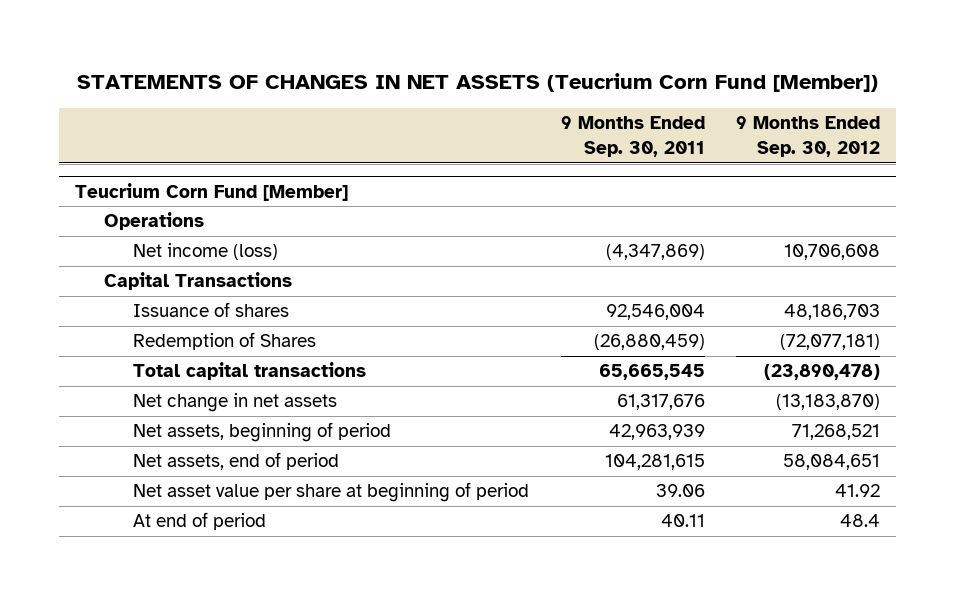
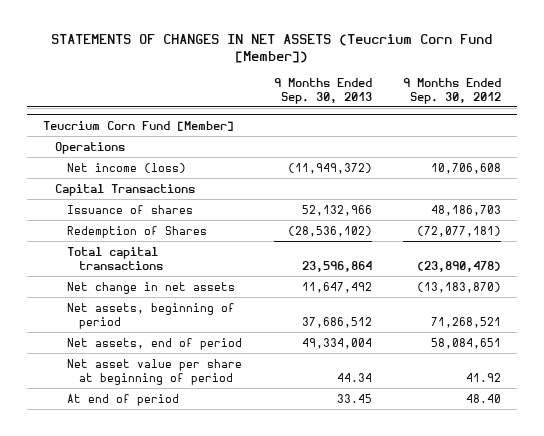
[560,116,705,158] 9 Months Ended Sep. 30, 2011 -> none
none -> [273,77,372,104] 9 Months Ended Sep. 30, 2013
[840,514,881,528] 48.4 -> [466,393,502,403] 48.40

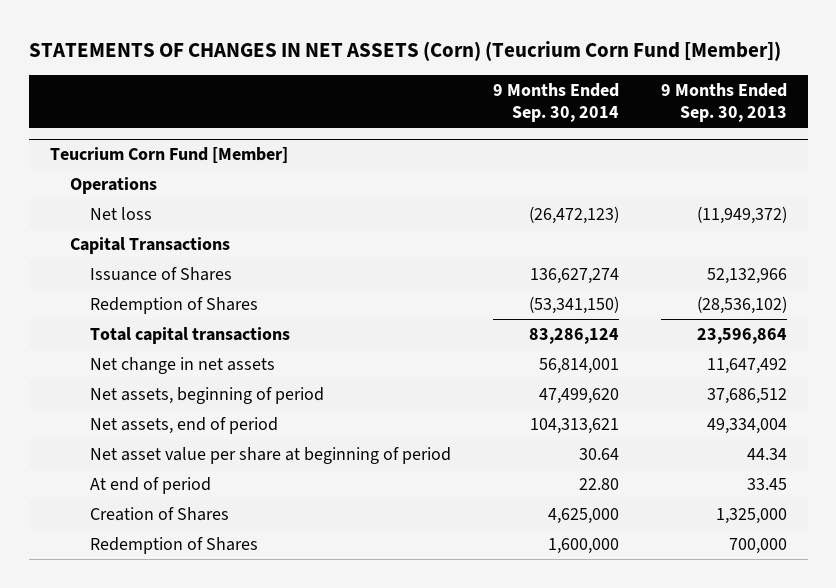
[51,34,493,64] STATEMENTS OF CHANGES IN NET ASSETS (Teucrium Corn Fund [Member]) -> [28,40,781,61] STATEMENTS OF CHANGES IN NET ASSETS (Corn) (Teucrium Corn Fund [Member])
[403,77,502,104] 9 Months Ended Sep. 30, 2012 -> none
none -> [492,82,619,123] 9 Months Ended Sep. 30, 2014
[66,162,186,173] Net income (loss) -> [89,206,152,220] Net loss
[66,204,193,214] Issuance of shares -> [89,266,232,281] Issuance of Shares
none -> [89,506,229,521] Creation of Shares
none -> [89,536,258,554] Redemption of Shares

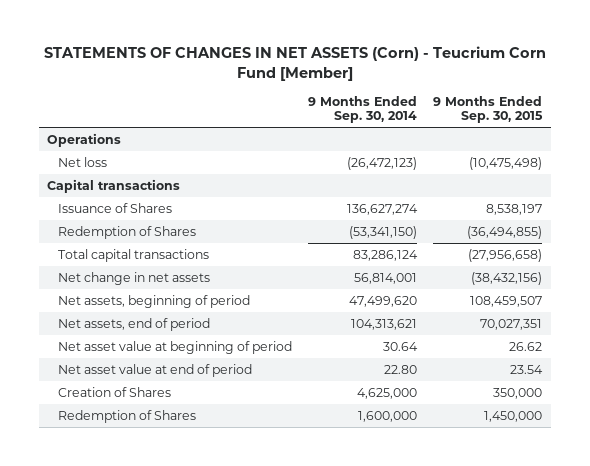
[28,40,781,61] STATEMENTS OF CHANGES IN NET ASSETS (Corn) (Teucrium Corn Fund [Member]) -> [43,46,546,81] STATEMENTS OF CHANGES IN NET ASSETS (Corn) - Teucrium Corn Fund [Member]
[660,82,787,123] 9 Months Ended Sep. 30, 2013 -> none
none -> [433,95,544,124] 9 Months Ended Sep. 30, 2015
[49,147,288,164] Teucrium Corn Fund [Member] -> none
[69,236,230,254] Capital Transactions -> [47,178,181,193] Capital transactions
[89,446,451,464] Net asset value per share at beginning of period -> [57,340,292,354] Net asset value at beginning of period
[89,476,211,494] At end of period -> [57,363,252,377] Net asset value at end of period

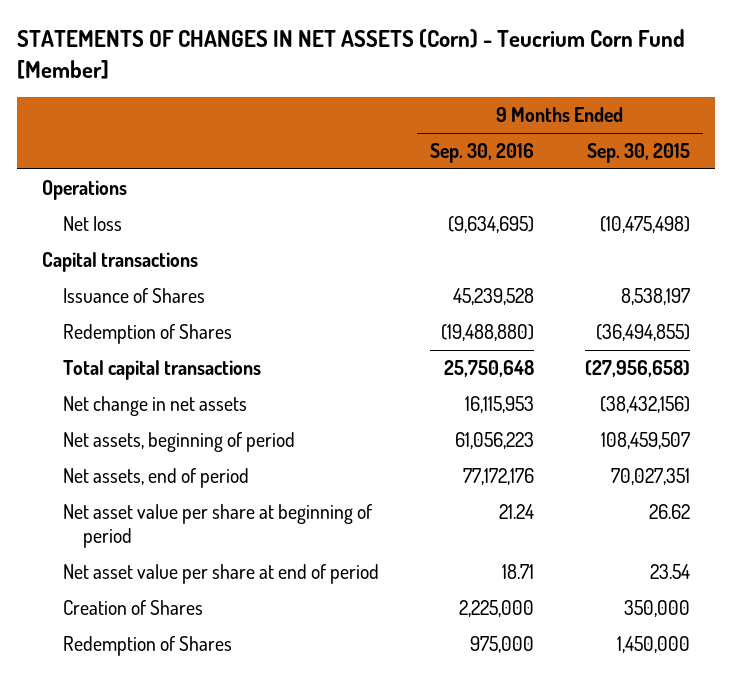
[308,95,418,124] 9 Months Ended Sep. 30, 2014 -> none
none -> [429,143,534,164] Sep. 30, 2016
[57,340,292,354] Net asset value at beginning of period -> [62,504,372,549] Net asset value per share at beginning of period
[57,363,252,377] Net asset value at end of period -> [62,564,379,585] Net asset value per share at end of period

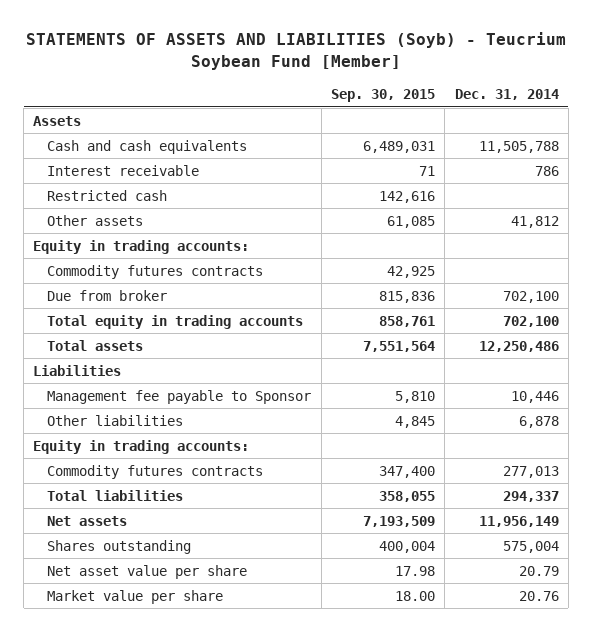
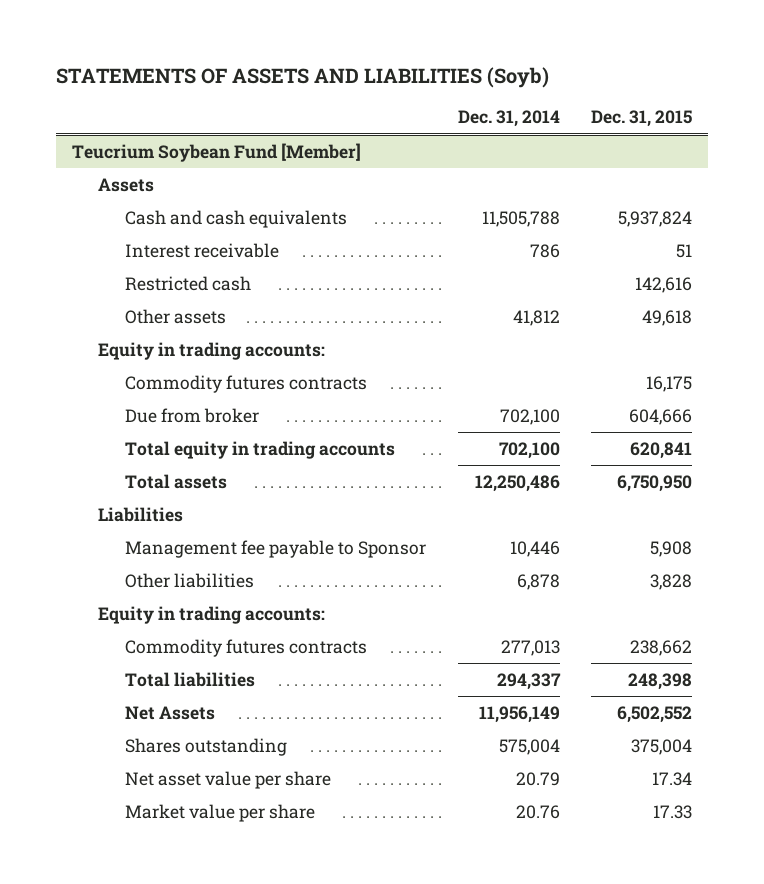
[26,32,567,71] STATEMENTS OF ASSETS AND LIABILITIES (Soyb) - Teucrium Soybean Fund [Member] -> [56,67,550,89] STATEMENTS OF ASSETS AND LIABILITIES (Soyb)
[331,89,436,103] Sep. 30, 2015 -> none
none -> [591,110,693,128] Dec. 31, 2015
none -> [72,142,362,162] Teucrium Soybean Fund [Member]
[47,515,128,526] Net assets -> [124,705,215,720] Net Assets

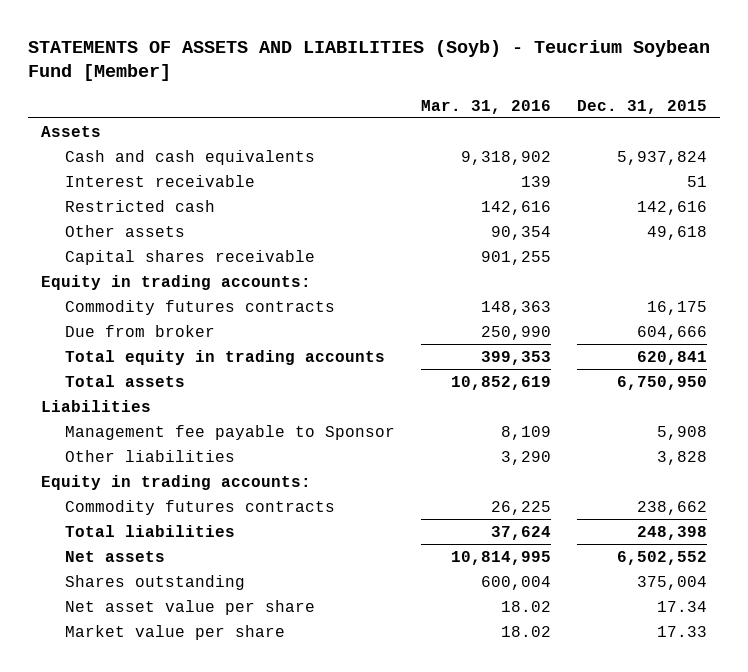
[56,67,550,89] STATEMENTS OF ASSETS AND LIABILITIES (Soyb) -> [28,39,711,82] STATEMENTS OF ASSETS AND LIABILITIES (Soyb) - Teucrium Soybean Fund [Member]
[457,110,560,128] Dec. 31, 2014 -> none
none -> [420,99,551,114] Mar. 31, 2016
[72,142,362,162] Teucrium Soybean Fund [Member] -> none
none -> [64,249,315,265] Capital shares receivable
[124,705,215,720] Net Assets -> [64,550,165,562] Net assets

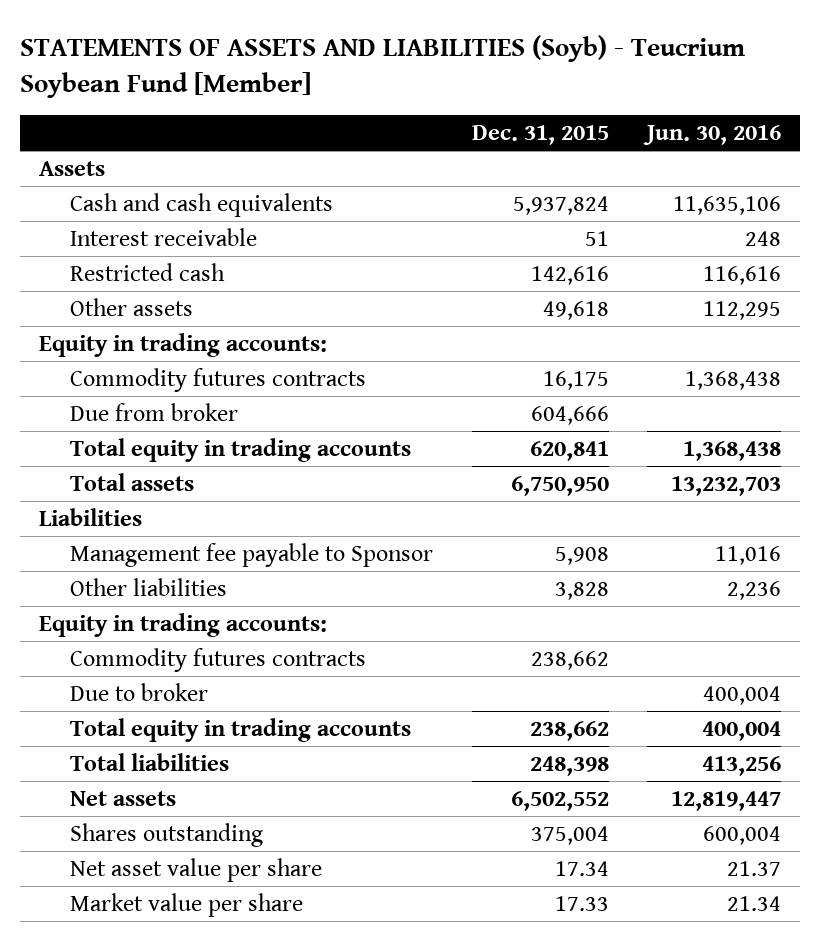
[420,99,551,114] Mar. 31, 2016 -> none
none -> [642,124,781,145] Jun. 30, 2016
[64,249,315,265] Capital shares receivable -> none
none -> [70,682,209,701] Due to broker
none -> [70,717,412,742] Total equity in trading accounts

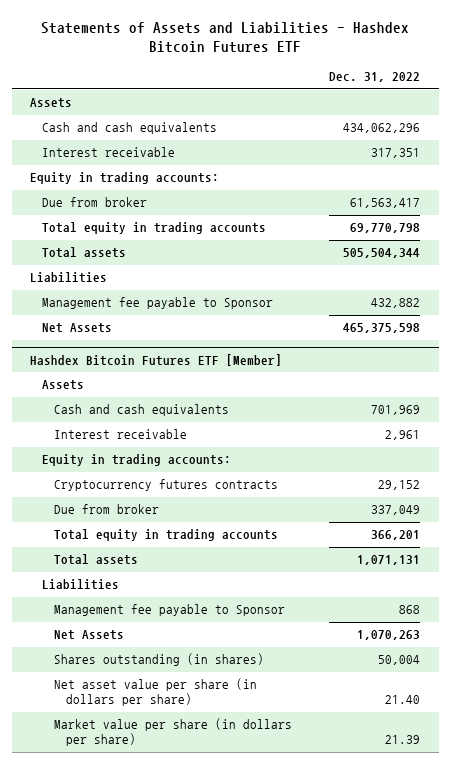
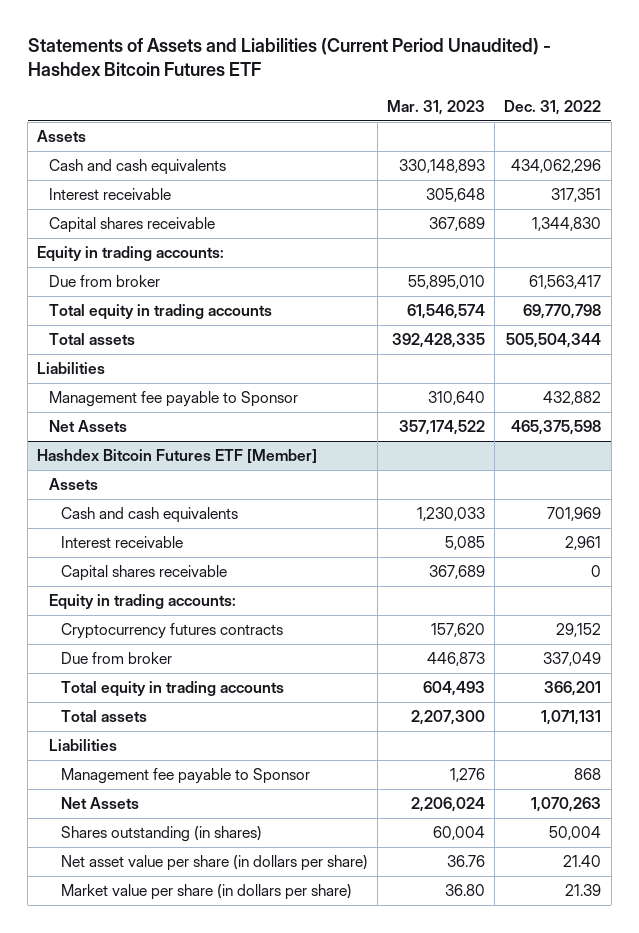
[41,21,410,54] Statements of Assets and Liabilities - Hashdex Bitcoin Futures ETF -> [27,37,551,77] Statements of Assets and Liabilities (Current Period Unaudited) - Hashdex Bitcoin Futures ETF
none -> [387,100,486,116] Mar. 31, 2023
none -> [48,217,215,234] Capital shares receivable
none -> [60,565,227,582] Capital shares receivable

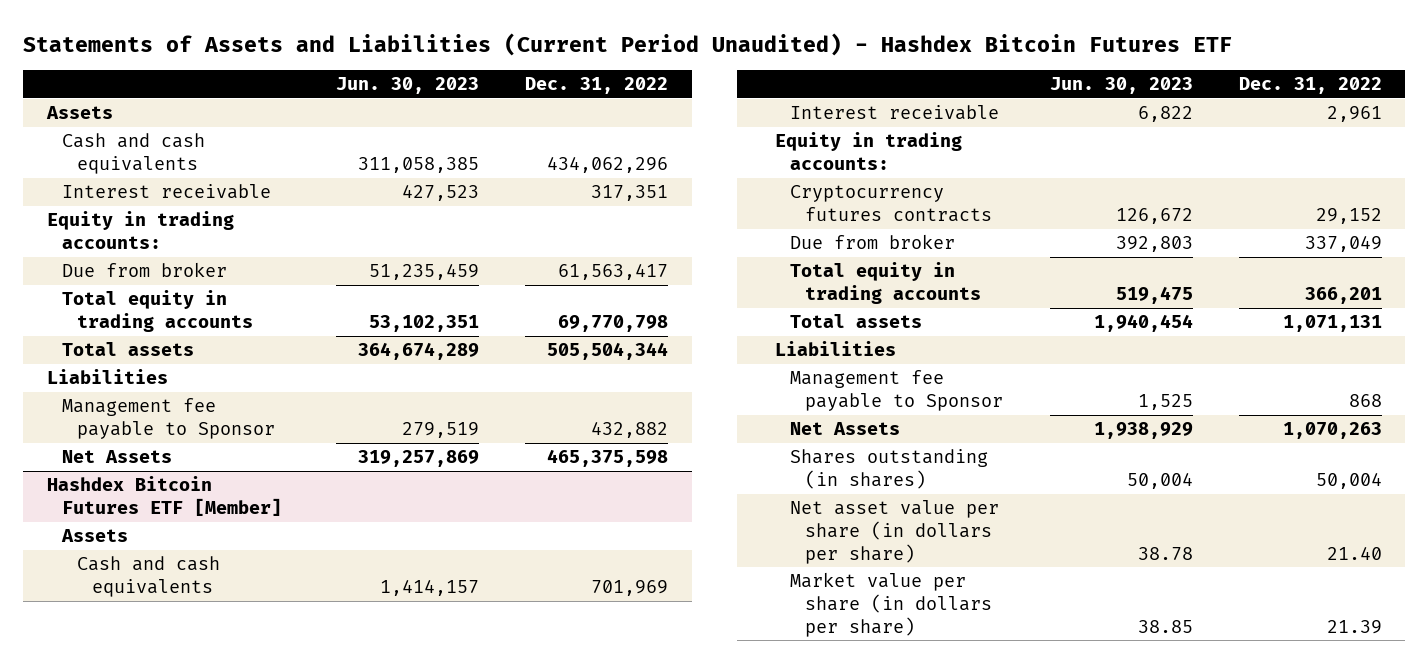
[387,100,486,116] Mar. 31, 2023 -> none
none -> [336,77,480,95] Jun. 30, 2023
[48,217,215,234] Capital shares receivable -> none
[60,565,227,582] Capital shares receivable -> none

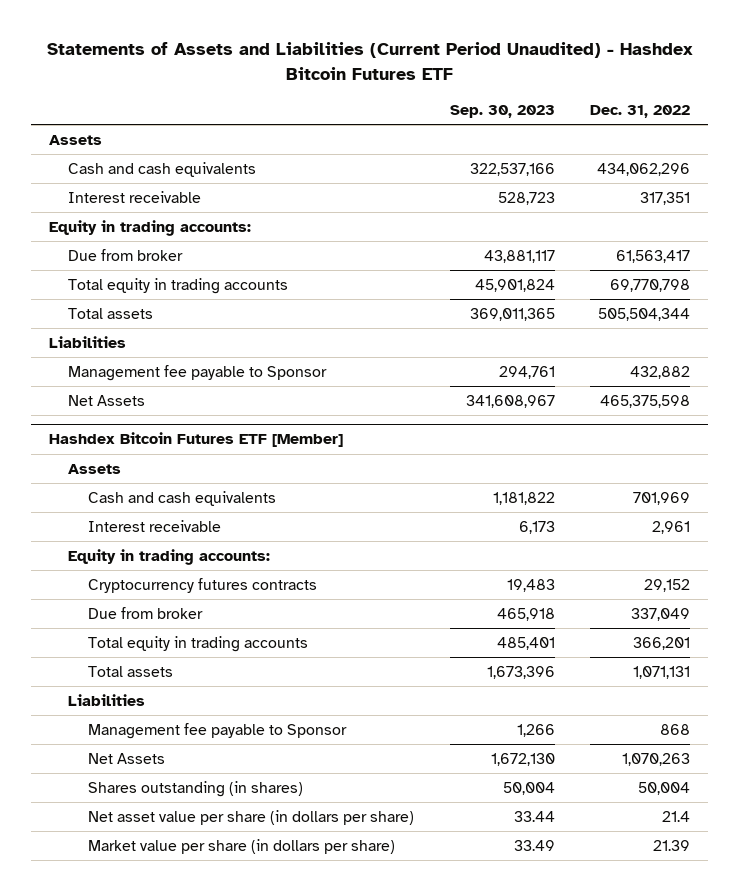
[336,77,480,95] Jun. 30, 2023 -> none
none -> [449,105,555,119] Sep. 30, 2023
[1326,546,1382,560] 21.40 -> [662,810,691,822] 21.4

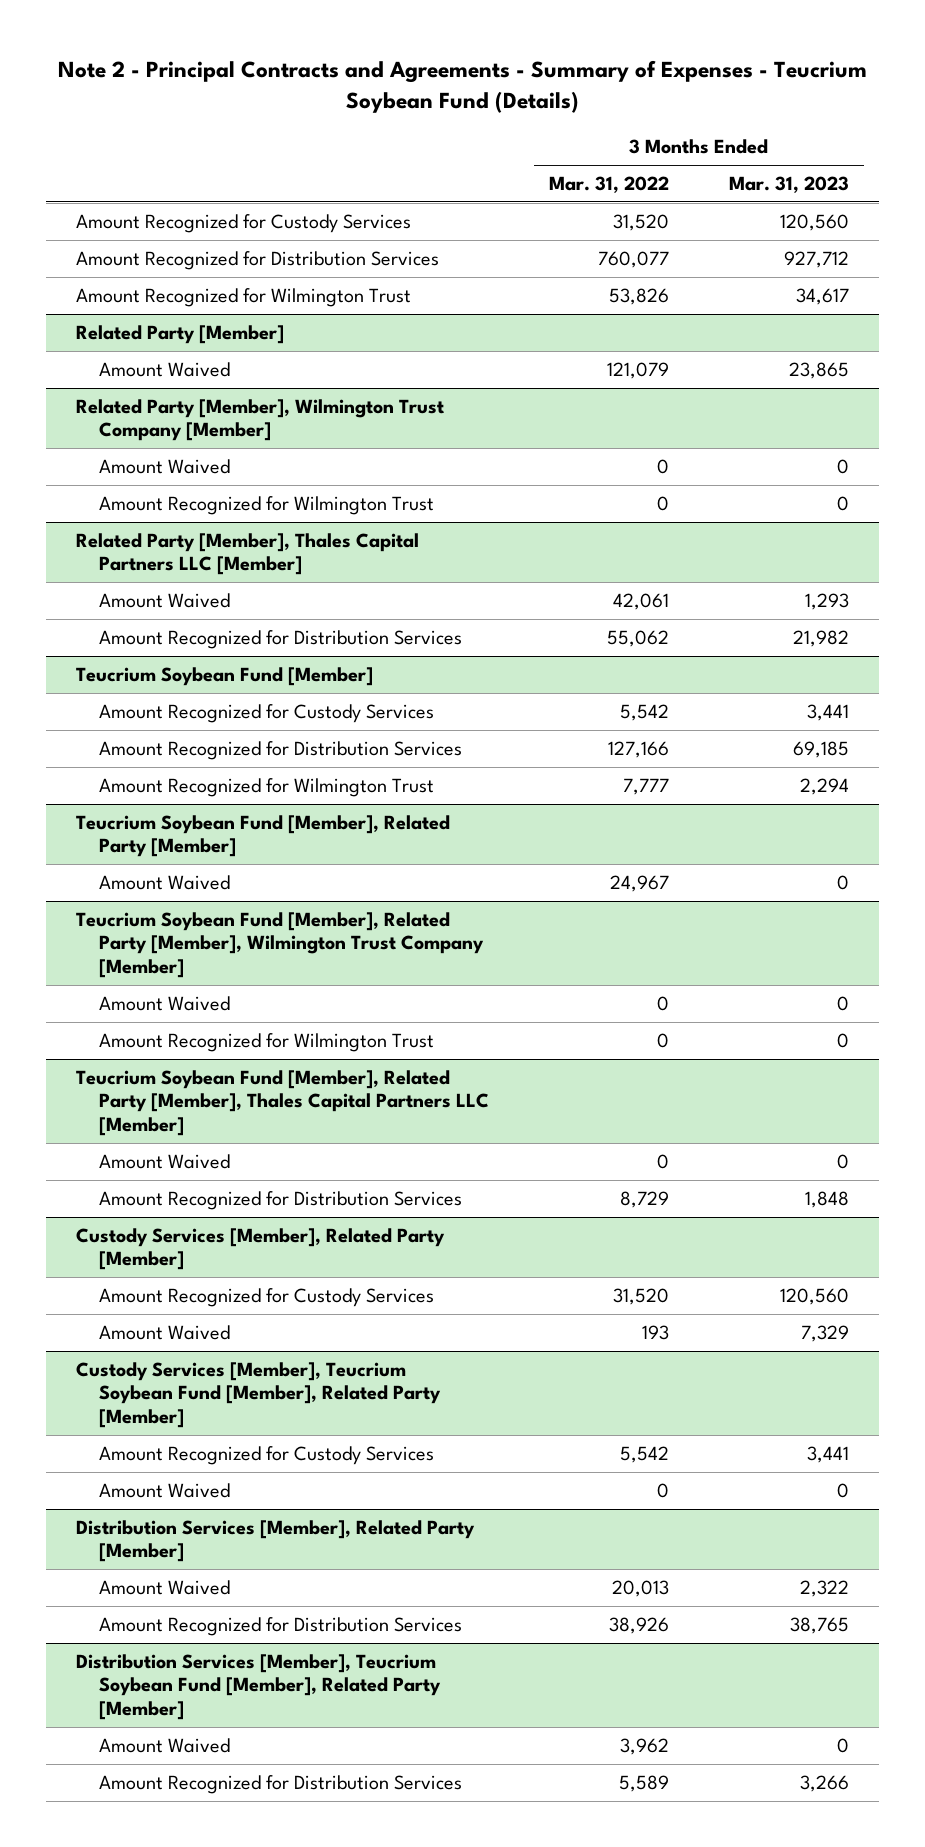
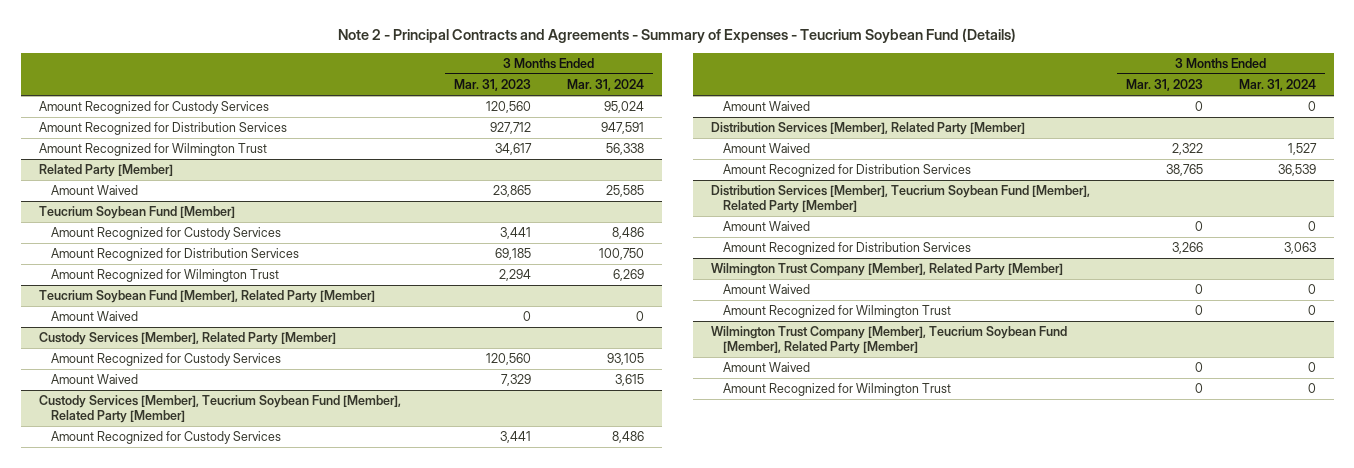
[549,176,670,194] Mar. 31, 2022 -> none
none -> [566,79,644,92] Mar. 31, 2024
[76,399,445,442] Related Party [Member], Wilmington Trust Company [Member] -> none
[99,459,231,475] Amount Waived -> none
[99,496,435,516] Amount Recognized for Wilmington Trust -> none
[76,533,420,576] Related Party [Member], Thales Capital Partners LLC [Member] -> none
[99,593,231,609] Amount Waived -> none
[99,630,463,650] Amount Recognized for Distribution Services -> none
[76,912,485,978] Teucrium Soybean Fund [Member], Related Party [Member], Wilmington Trust Company [Member] -> none
[99,996,231,1012] Amount Waived -> none
[99,1033,435,1053] Amount Recognized for Wilmington Trust -> none
[76,1070,490,1136] Teucrium Soybean Fund [Member], Related Party [Member], Thales Capital Partners LLC [Member] -> none
[99,1154,231,1170] Amount Waived -> none
[99,1191,463,1211] Amount Recognized for Distribution Services -> none
none -> [710,263,1063,277] Wilmington Trust Company [Member], Related Party [Member]
none -> [723,284,811,295] Amount Waived
none -> [723,305,952,319] Amount Recognized for Wilmington Trust
none -> [710,326,1067,354] Wilmington Trust Company [Member], Teucrium Soybean Fund [Member], Related Party [Member]
none -> [723,362,811,373] Amount Waived
none -> [723,383,952,397] Amount Recognized for Wilmington Trust

